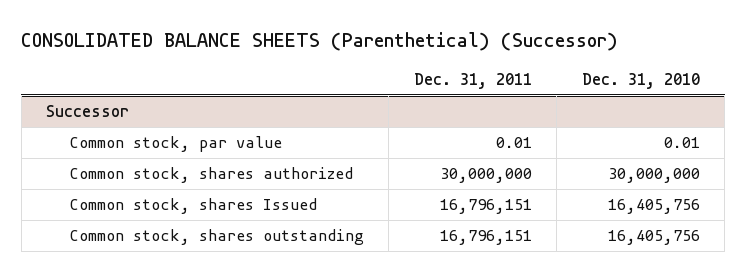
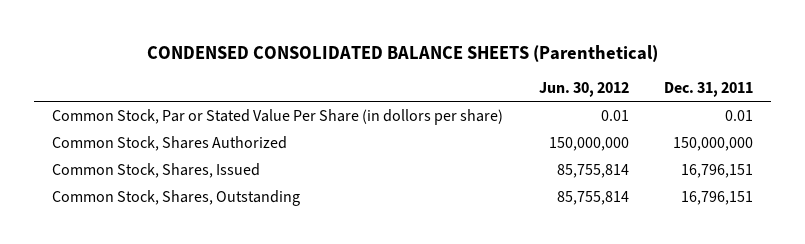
[21,32,619,52] CONSOLIDATED BALANCE SHEETS (Parenthetical) (Successor) -> [146,44,658,62] CONDENSED CONSOLIDATED BALANCE SHEETS (Parenthetical)
[581,73,700,90] Dec. 31, 2010 -> none
none -> [538,82,629,98] Jun. 30, 2012
[46,105,130,118] Successor -> none
[68,136,282,153] Common stock, par value -> [51,108,503,125] Common Stock, Par or Stated Value Per Share (in dollors per share)
[68,167,353,184] Common stock, shares authorized -> [51,135,287,151] Common Stock, Shares Authorized
[439,168,532,184] 30,000,000 -> [673,136,754,151] 150,000,000
[68,198,317,215] Common stock, shares Issued -> [51,162,260,178] Common Stock, Shares, Issued
[68,229,364,246] Common stock, shares outstanding -> [51,189,300,206] Common Stock, Shares, Outstanding

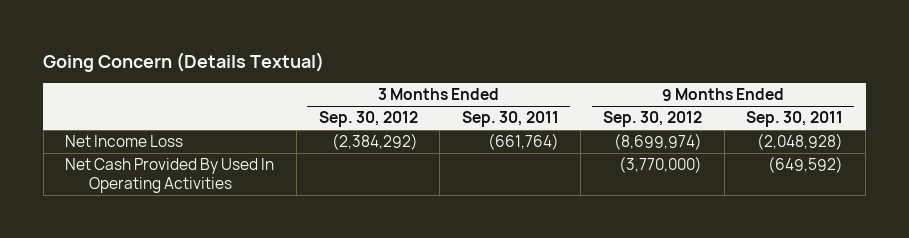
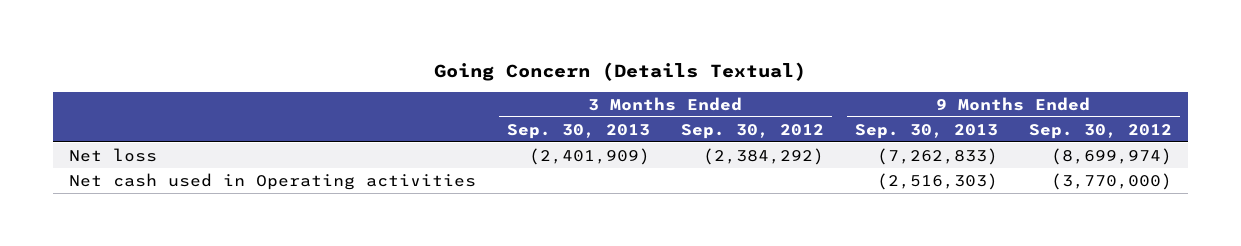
[461,111,559,128] Sep. 30, 2011 -> none
[746,111,844,128] Sep. 30, 2011 -> none
none -> [506,123,650,139] Sep. 30, 2013
none -> [854,123,998,139] Sep. 30, 2013
[65,135,184,148] Net Income Loss -> [68,147,157,162] Net loss
[65,158,275,193] Net Cash Provided By Used In Operating Activities -> [68,172,476,190] Net cash used in Operating activities

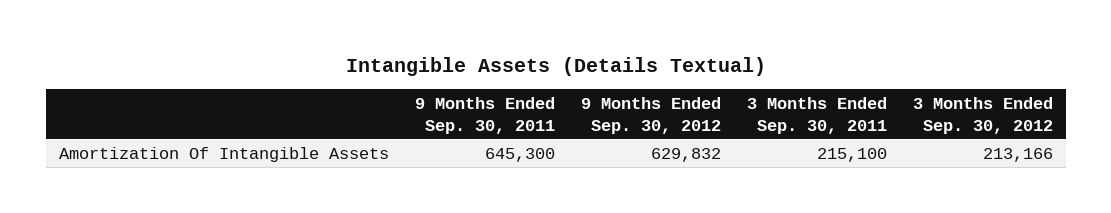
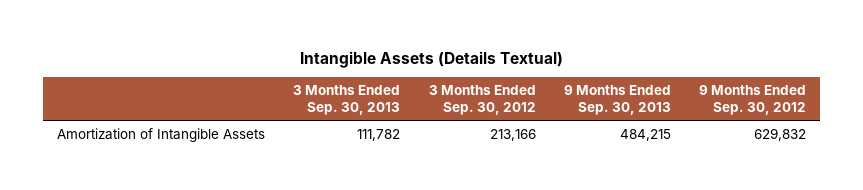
[414,96,555,134] 9 Months Ended Sep. 30, 2011 -> none
[746,96,887,134] 3 Months Ended Sep. 30, 2011 -> none
none -> [293,85,401,116] 3 Months Ended Sep. 30, 2013
none -> [563,85,671,116] 9 Months Ended Sep. 30, 2013
[58,147,389,163] Amortization Of Intangible Assets -> [57,127,266,142] Amortization of Intangible Assets

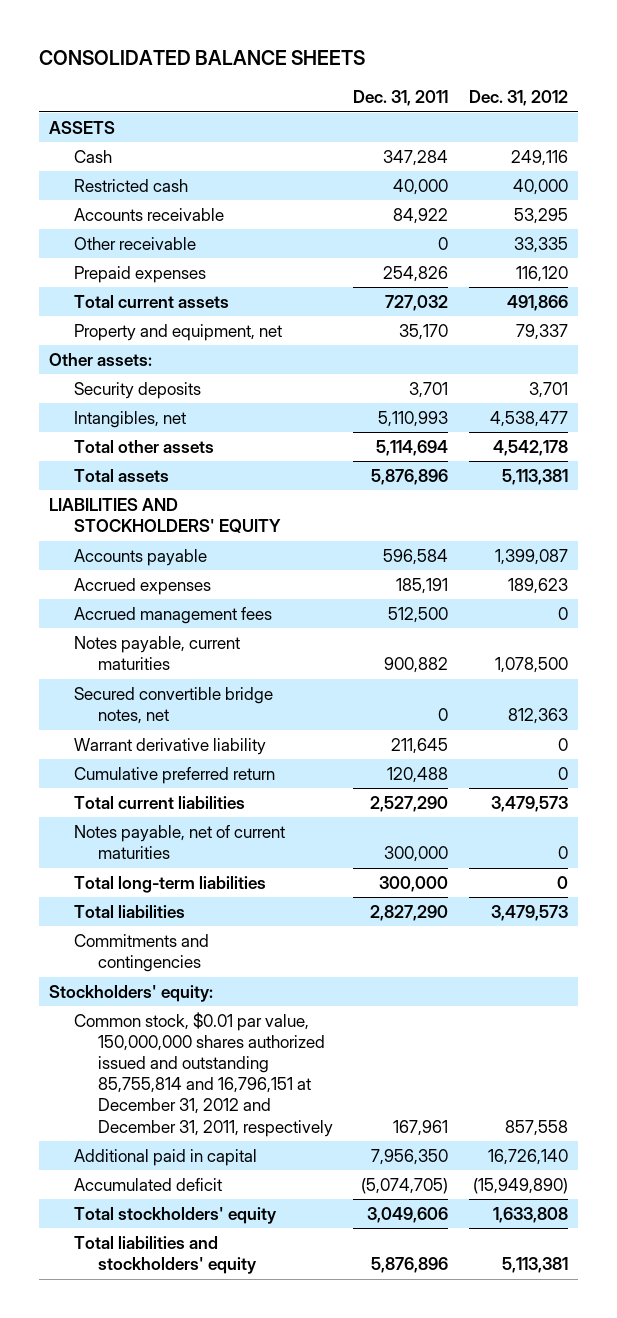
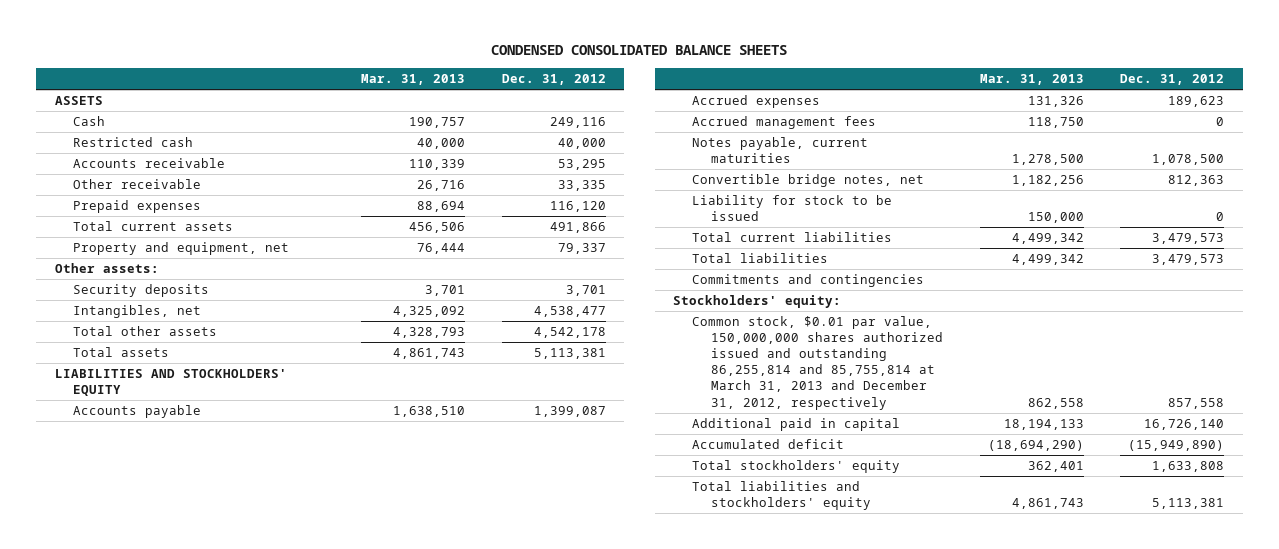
[39,50,366,66] CONSOLIDATED BALANCE SHEETS -> [491,45,788,56] CONDENSED CONSOLIDATED BALANCE SHEETS
[353,90,449,107] Dec. 31, 2011 -> none
none -> [360,73,465,85] Mar. 31, 2013
[73,766,275,784] Cumulative preferred return -> none
[73,686,273,725] Secured convertible bridge notes, net -> [692,174,925,188] Convertible bridge notes, net
[73,737,266,755] Warrant derivative liability -> [692,195,893,222] Liability for stock to be issued
[73,824,285,860] Notes payable, net of current maturities -> none
[73,875,266,893] Total long-term liabilities -> none
[73,1011,334,1137] Common stock, $0.01 par value, 150,000,000 shares authorized issued and outstanding 85,755,814 and 16,796,151 at December 31, 2012 and December 31, 2011, respectively -> [692,316,943,410] Common stock, $0.01 par value, 150,000,000 shares authorized issued and outstanding 86,255,814 and 85,755,814 at March 31, 2013 and December 31, 2012, respectively

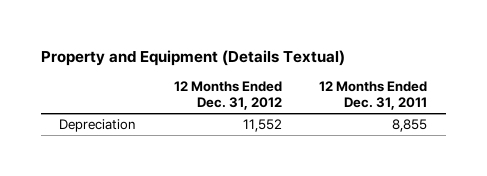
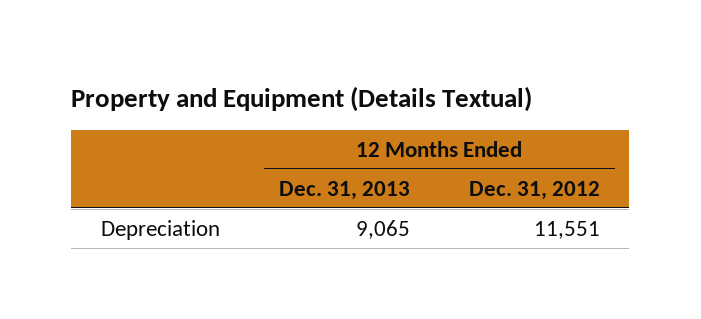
[319,80,428,111] 12 Months Ended Dec. 31, 2011 -> none
none -> [278,180,410,200] Dec. 31, 2013
[242,119,282,133] 11,552 -> [533,220,600,239] 11,551

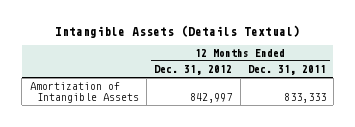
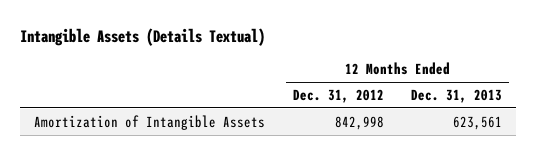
[247,65,326,76] Dec. 31, 2011 -> none
none -> [411,88,503,103] Dec. 31, 2013
[190,92,233,103] 842,997 -> [334,115,384,130] 842,998

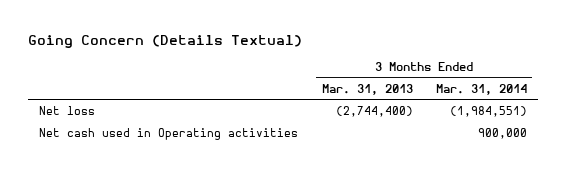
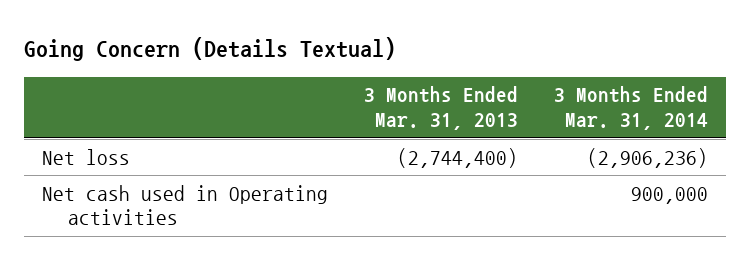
[449,105,527,117] (1,984,551) -> [587,147,709,168] (2,906,236)

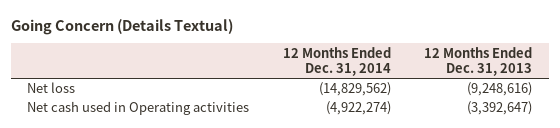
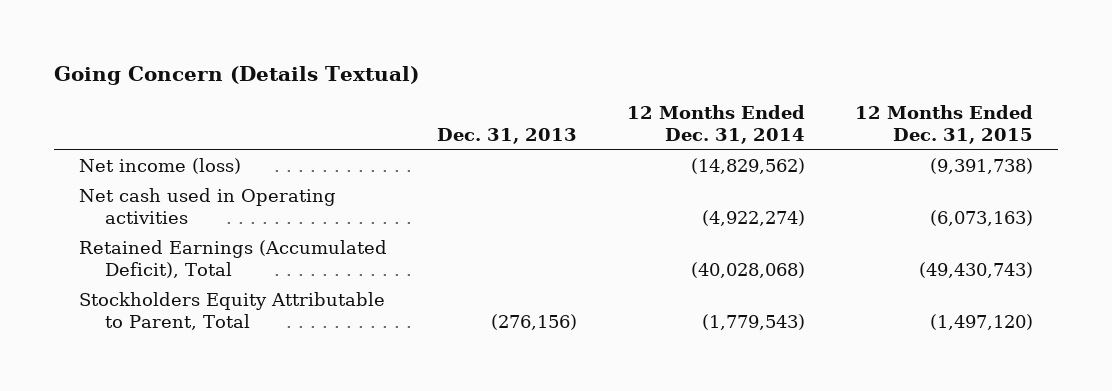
[424,46,533,77] 12 Months Ended Dec. 31, 2013 -> none
none -> [437,127,578,144] Dec. 31, 2013
none -> [855,105,1034,144] 12 Months Ended Dec. 31, 2015
[27,82,76,94] Net loss -> [79,158,242,175] Net income (loss)
none -> [79,240,388,278] Retained Earnings (Accumulated Deficit), Total
none -> [79,292,386,330] Stockholders Equity Attributable to Parent, Total

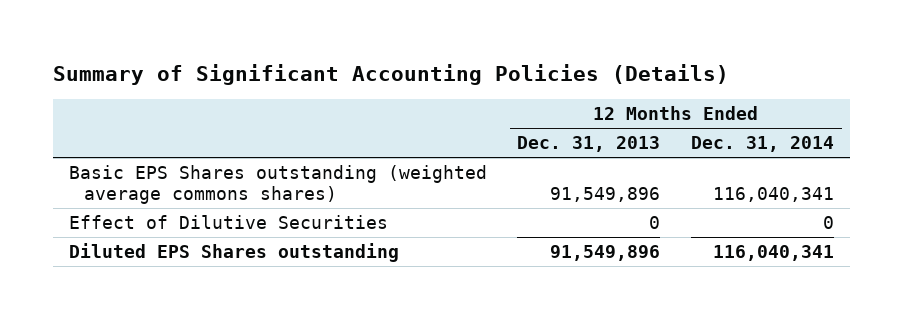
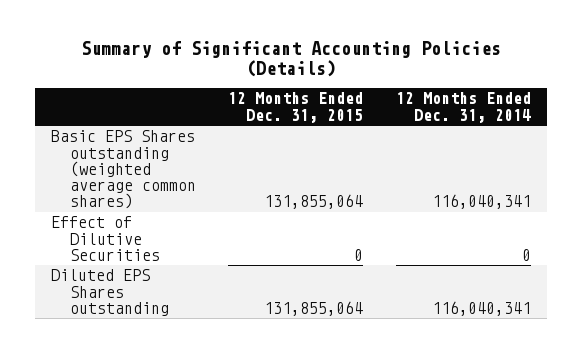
[517,136,661,153] Dec. 31, 2013 -> none
none -> [228,92,364,123] 12 Months Ended Dec. 31, 2015
[68,165,487,205] Basic EPS Shares outstanding (weighted average commons shares) -> [51,130,196,210] Basic EPS Shares outstanding (weighted average common shares)

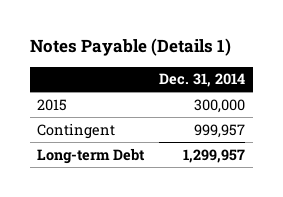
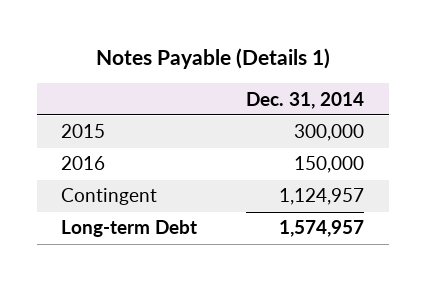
none -> [61,156,106,171] 2016
[194,123,246,138] 999,957 -> [279,188,365,206] 1,124,957
[183,148,246,163] 1,299,957 -> [279,220,365,238] 1,574,957

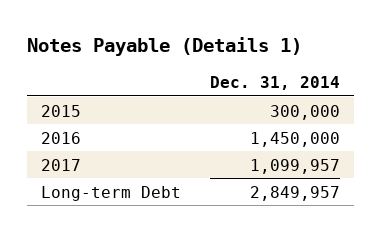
[61,188,158,206] Contingent -> none
[294,156,365,174] 150,000 -> [249,131,340,147] 1,450,000
none -> [41,158,82,171] 2017
[279,220,365,238] 1,574,957 -> [249,185,340,201] 2,849,957

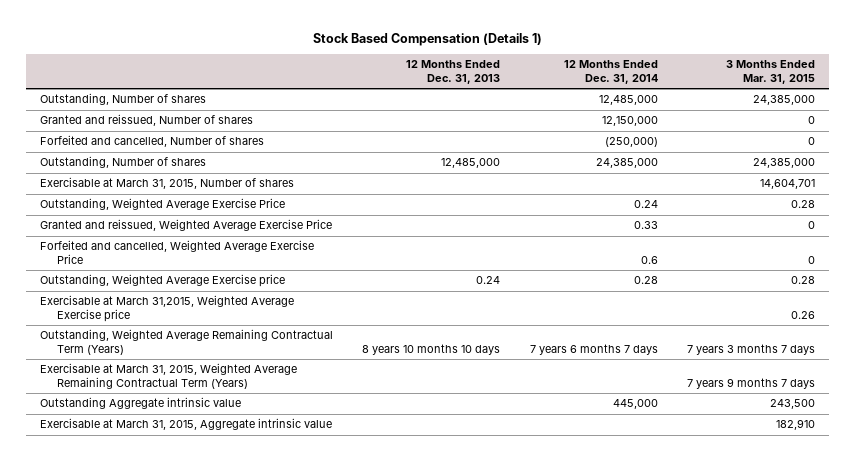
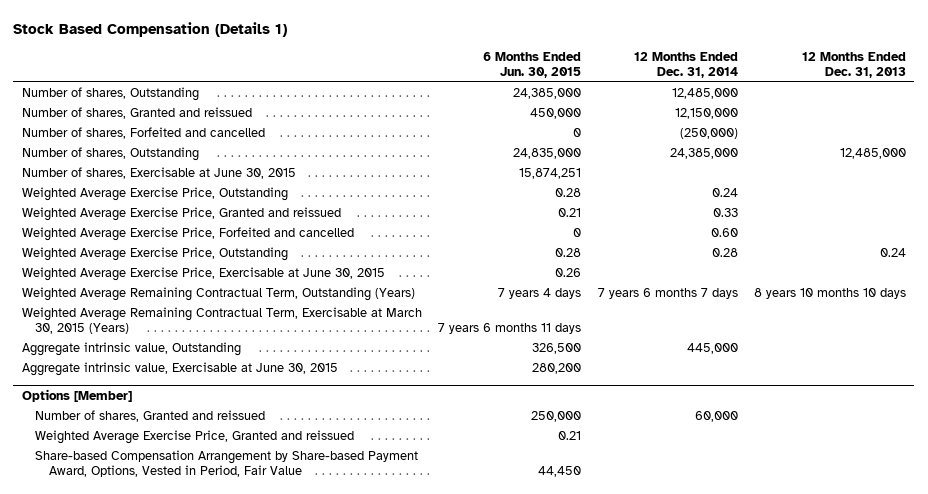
[725,60,815,84] 3 Months Ended Mar. 31, 2015 -> none
none -> [483,51,582,78] 6 Months Ended Jun. 30, 2015
[40,93,207,106] Outstanding, Number of shares -> [21,87,199,102] Number of shares, Outstanding
[40,114,254,127] Granted and reissued, Number of shares -> [21,107,252,120] Number of shares, Granted and reissued
[40,135,265,148] Forfeited and cancelled, Number of shares -> [21,127,265,140] Number of shares, Forfeited and cancelled
[40,156,207,169] Outstanding, Number of shares -> [21,147,199,162] Number of shares, Outstanding
[40,177,295,190] Exercisable at March 31, 2015, Number of shares -> [21,167,296,180] Number of shares, Exercisable at June 30, 2015
[40,198,286,211] Outstanding, Weighted Average Exercise Price -> [21,187,288,202] Weighted Average Exercise Price, Outstanding
[40,219,333,232] Granted and reissued, Weighted Average Exercise Price -> [21,207,341,222] Weighted Average Exercise Price, Granted and reissued
[40,240,315,264] Forfeited and cancelled, Weighted Average Exercise Price -> [21,227,354,242] Weighted Average Exercise Price, Forfeited and cancelled
[640,255,658,264] 0.6 -> [710,228,738,238] 0.60
[40,274,286,288] Outstanding, Weighted Average Exercise price -> [21,247,288,262] Weighted Average Exercise Price, Outstanding
[40,295,295,322] Exercisable at March 31,2015, Weighted Average Exercise price -> [21,267,385,282] Weighted Average Exercise Price, Exercisable at June 30, 2015
[40,329,334,355] Outstanding, Weighted Average Remaining Contractual Term (Years) -> [21,287,415,302] Weighted Average Remaining Contractual Term, Outstanding (Years)
[40,363,298,389] Exercisable at March 31, 2015, Weighted Average Remaining Contractual Term (Years) -> [21,307,422,335] Weighted Average Remaining Contractual Term, Exercisable at March 30, 2015 (Years)
[40,397,242,410] Outstanding Aggregate intrinsic value -> [21,342,241,357] Aggregate intrinsic value, Outstanding
[40,418,333,431] Exercisable at March 31, 2015, Aggregate intrinsic value -> [21,362,338,377] Aggregate intrinsic value, Exercisable at June 30, 2015
none -> [21,388,132,402] Options [Member]
none -> [35,410,266,423] Number of shares, Granted and reissued
none -> [35,430,355,445] Weighted Average Exercise Price, Granted and reissued
none -> [35,450,419,478] Share-based Compensation Arrangement by Share-based Payment Award, Options, Vested in Period, Fair Value

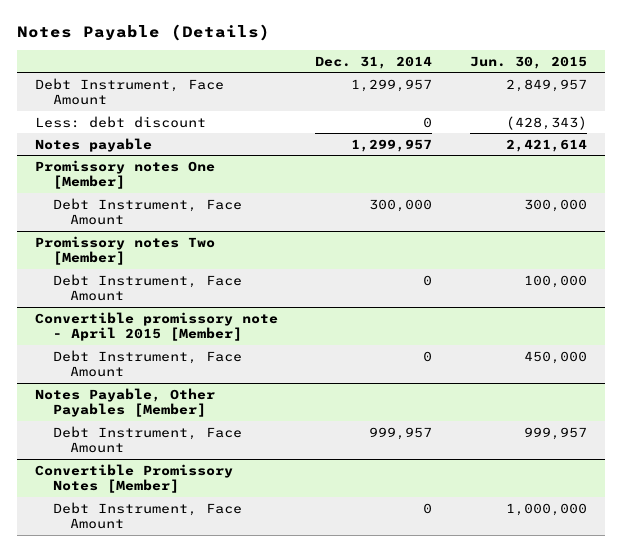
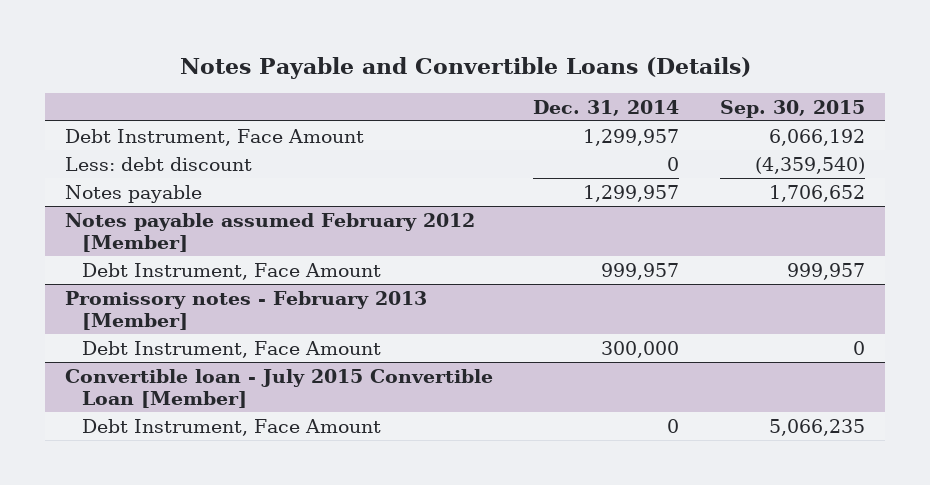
[16,24,270,42] Notes Payable (Details) -> [179,56,751,79] Notes Payable and Convertible Loans (Details)
[469,55,587,69] Jun. 30, 2015 -> none
none -> [719,99,865,118] Sep. 30, 2015
[35,159,216,190] Promissory notes One [Member] -> none
[52,197,242,226] Debt Instrument, Face Amount -> none
[35,235,216,266] Promissory notes Two [Member] -> none
[52,273,242,302] Debt Instrument, Face Amount -> none
[35,311,279,342] Convertible promissory note - April 2015 [Member] -> none
[52,349,242,378] Debt Instrument, Face Amount -> none
[35,387,216,418] Notes Payable, Other Payables [Member] -> [64,212,475,253] Notes payable assumed February 2012 [Member]
none -> [64,290,427,331] Promissory notes - February 2013 [Member]
none -> [82,340,382,358] Debt Instrument, Face Amount
[35,463,234,494] Convertible Promissory Notes [Member] -> [64,368,493,409] Convertible loan - July 2015 Convertible Loan [Member]

